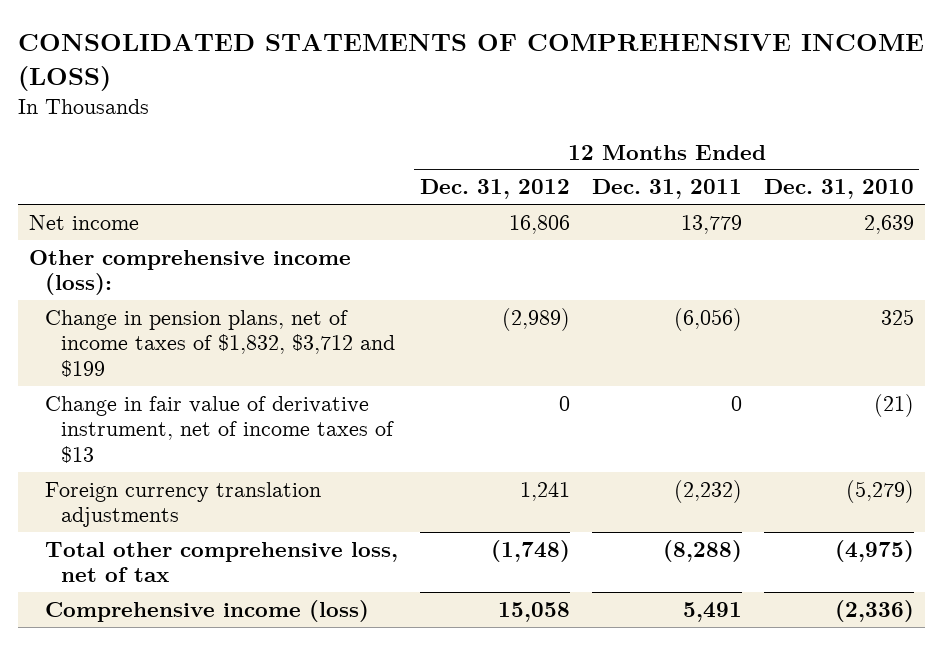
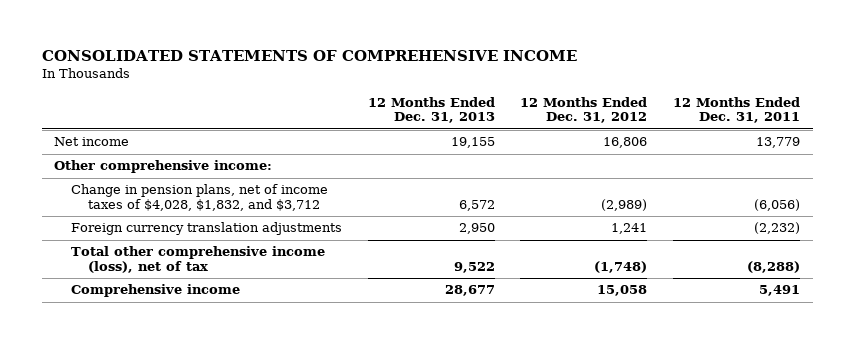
[17,34,924,91] CONSOLIDATED STATEMENTS OF COMPREHENSIVE INCOME (LOSS) -> [41,49,577,61] CONSOLIDATED STATEMENTS OF COMPREHENSIVE INCOME
[763,179,914,200] Dec. 31, 2010 -> none
none -> [367,96,495,124] 12 Months Ended Dec. 31, 2013
[44,395,394,463] Change in fair value of derivative instrument, net of income taxes of $13 -> none
[28,249,351,296] Other comprehensive income (loss): -> [54,160,273,174] Other comprehensive income:
[44,309,395,377] Change in pension plans, net of income taxes of $1,832, $3,712 and $199 -> [71,184,329,212] Change in pension plans, net of income taxes of $4,028, $1,832, and $3,712
[44,541,398,583] Total other comprehensive loss, net of tax -> [71,246,326,274] Total other comprehensive income (loss), net of tax
[44,599,369,622] Comprehensive income (loss) -> [71,284,241,298] Comprehensive income

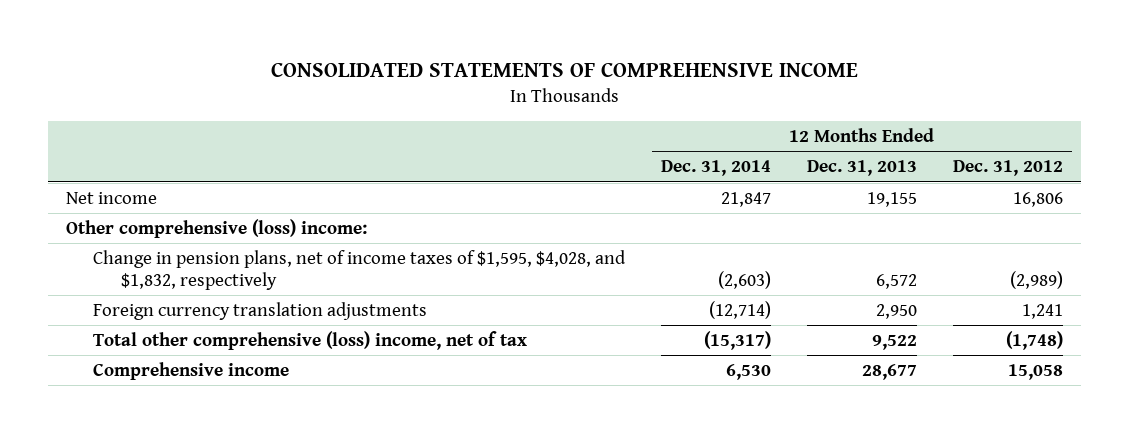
[673,96,801,124] 12 Months Ended Dec. 31, 2011 -> none
none -> [661,160,772,177] Dec. 31, 2014
[54,160,273,174] Other comprehensive income: -> [66,218,368,238] Other comprehensive (loss) income:
[71,184,329,212] Change in pension plans, net of income taxes of $4,028, $1,832, and $3,712 -> [93,249,627,290] Change in pension plans, net of income taxes of $1,595, $4,028, and $1,832, respectively
[71,246,326,274] Total other comprehensive income (loss), net of tax -> [93,330,528,350] Total other comprehensive (loss) income, net of tax

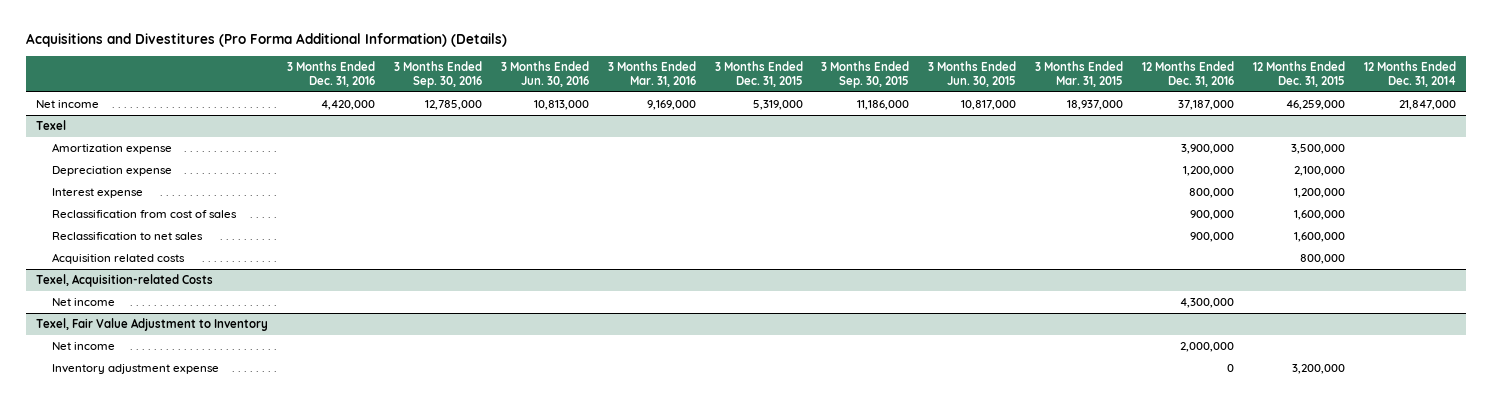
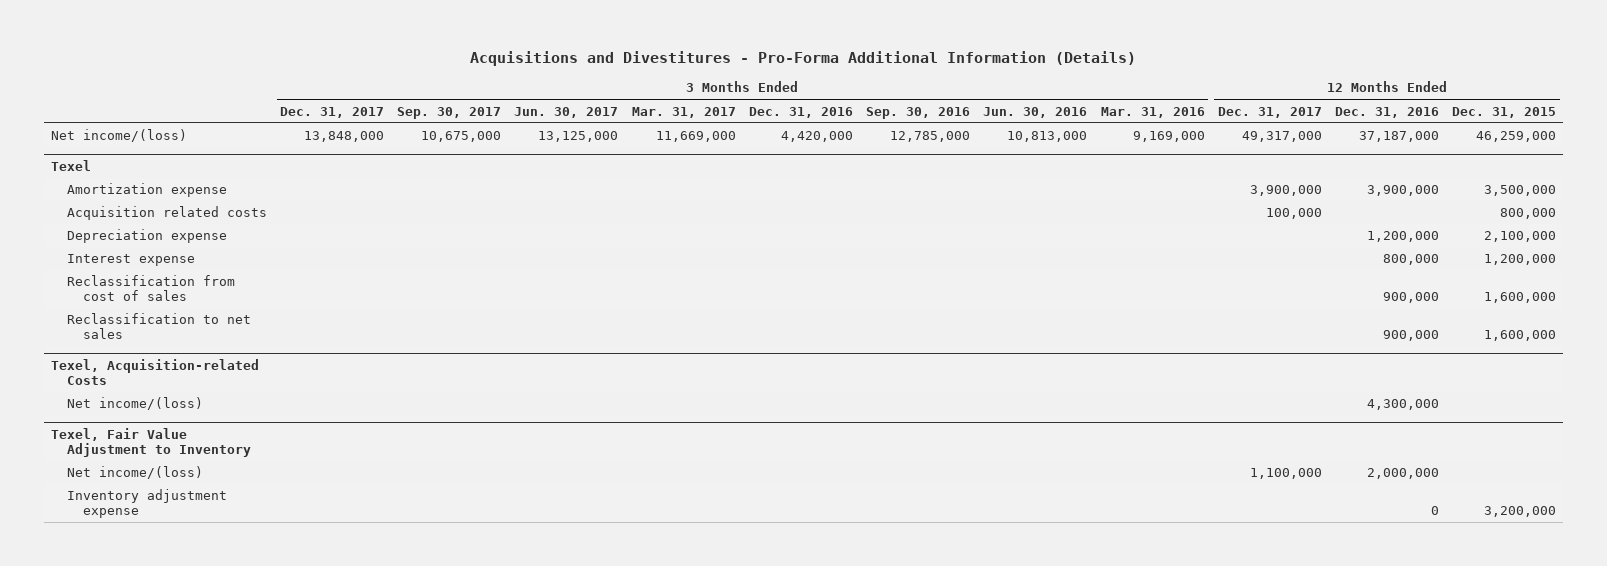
[26,33,508,48] Acquisitions and Divestitures (Pro Forma Additional Information) (Details) -> [470,51,1137,67] Acquisitions and Divestitures - Pro-Forma Additional Information (Details)
[714,61,803,87] 3 Months Ended Dec. 31, 2015 -> none
[821,61,910,88] 3 Months Ended Sep. 30, 2015 -> none
[928,61,1017,87] 3 Months Ended Jun. 30, 2015 -> none
[1035,61,1124,87] 3 Months Ended Mar. 31, 2015 -> none
[1364,61,1457,87] 12 Months Ended Dec. 31, 2014 -> none
none -> [279,106,384,118] Dec. 31, 2017
none -> [397,106,502,119] Sep. 30, 2017
none -> [514,106,619,118] Jun. 30, 2017
none -> [631,106,736,118] Mar. 31, 2017
none -> [1217,106,1322,118] Dec. 31, 2017
[35,100,99,109] Net income -> [50,129,187,143] Net income/(loss)
[51,253,185,265] Acquisition related costs -> [66,206,267,221] Acquisition related costs
[51,298,115,307] Net income -> [66,397,203,411] Net income/(loss)
[51,342,115,351] Net income -> [66,466,203,480] Net income/(loss)

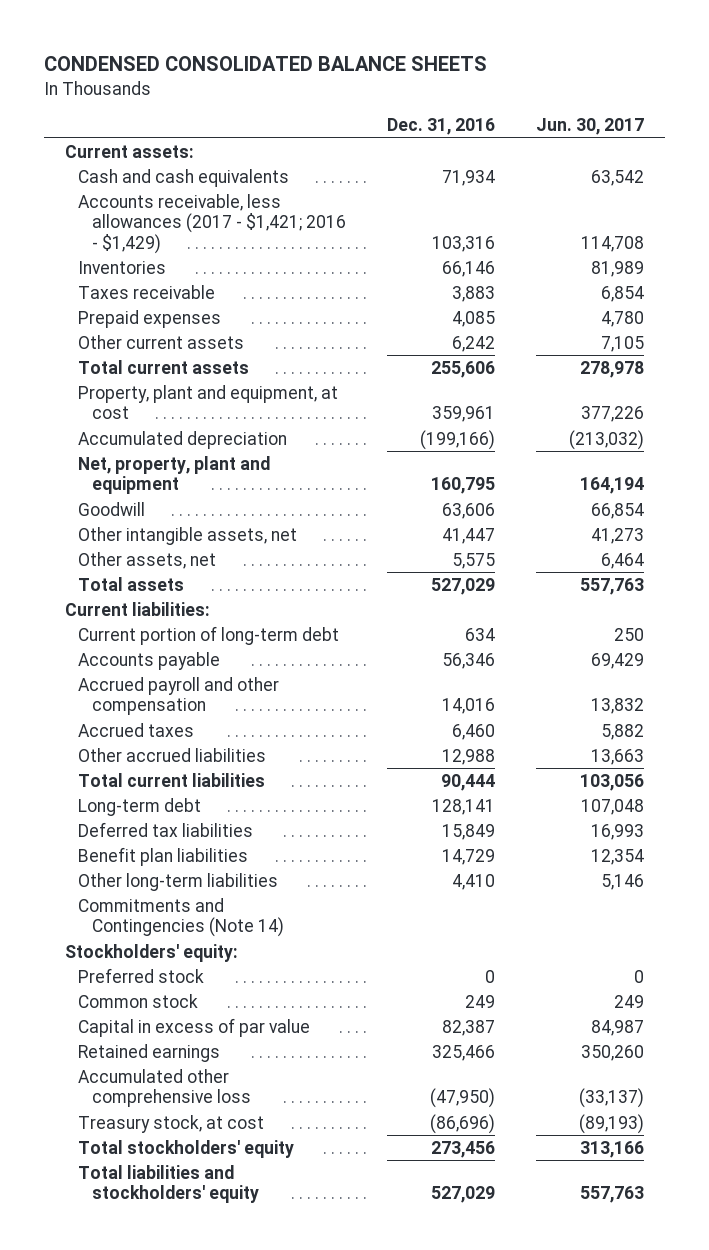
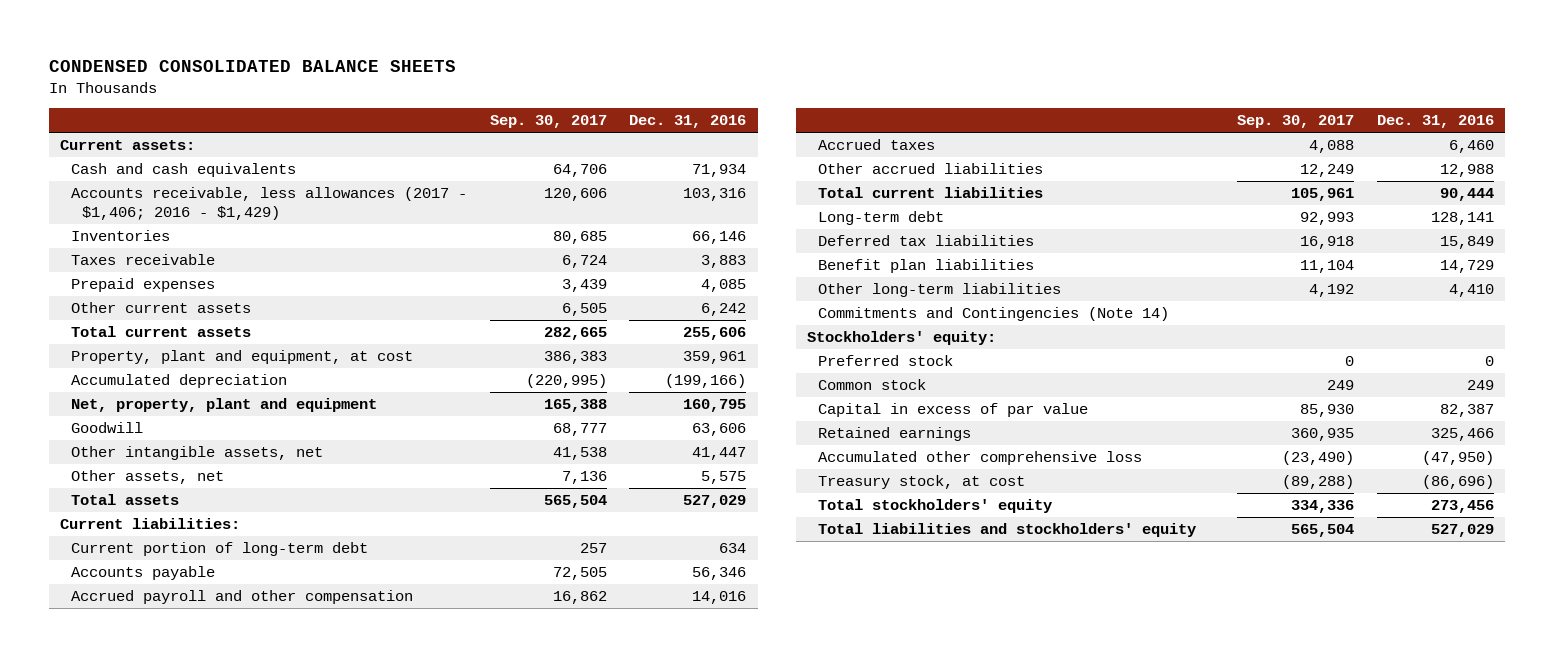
[536,118,645,136] Jun. 30, 2017 -> none
none -> [489,115,607,129] Sep. 30, 2017
[78,193,347,254] Accounts receivable, less allowances (2017 - $1,421; 2016 - $1,429) -> [70,187,467,220] Accounts receivable, less allowances (2017 - $1,406; 2016 - $1,429)

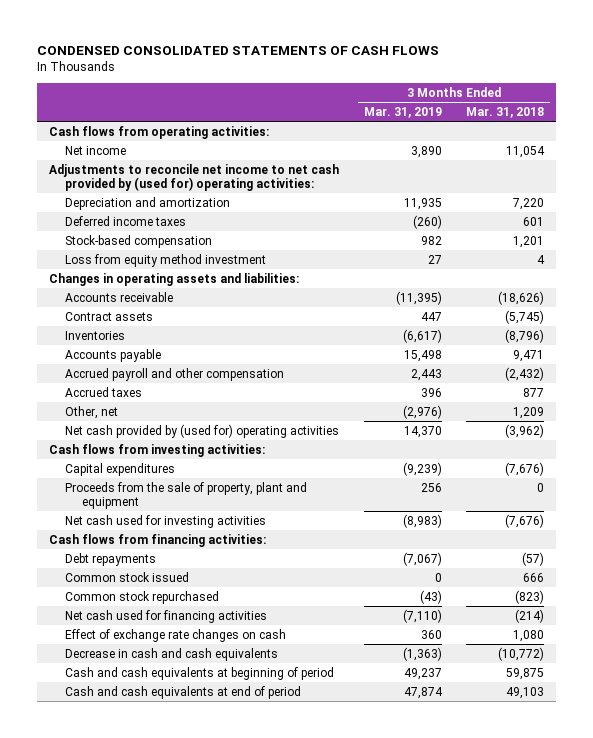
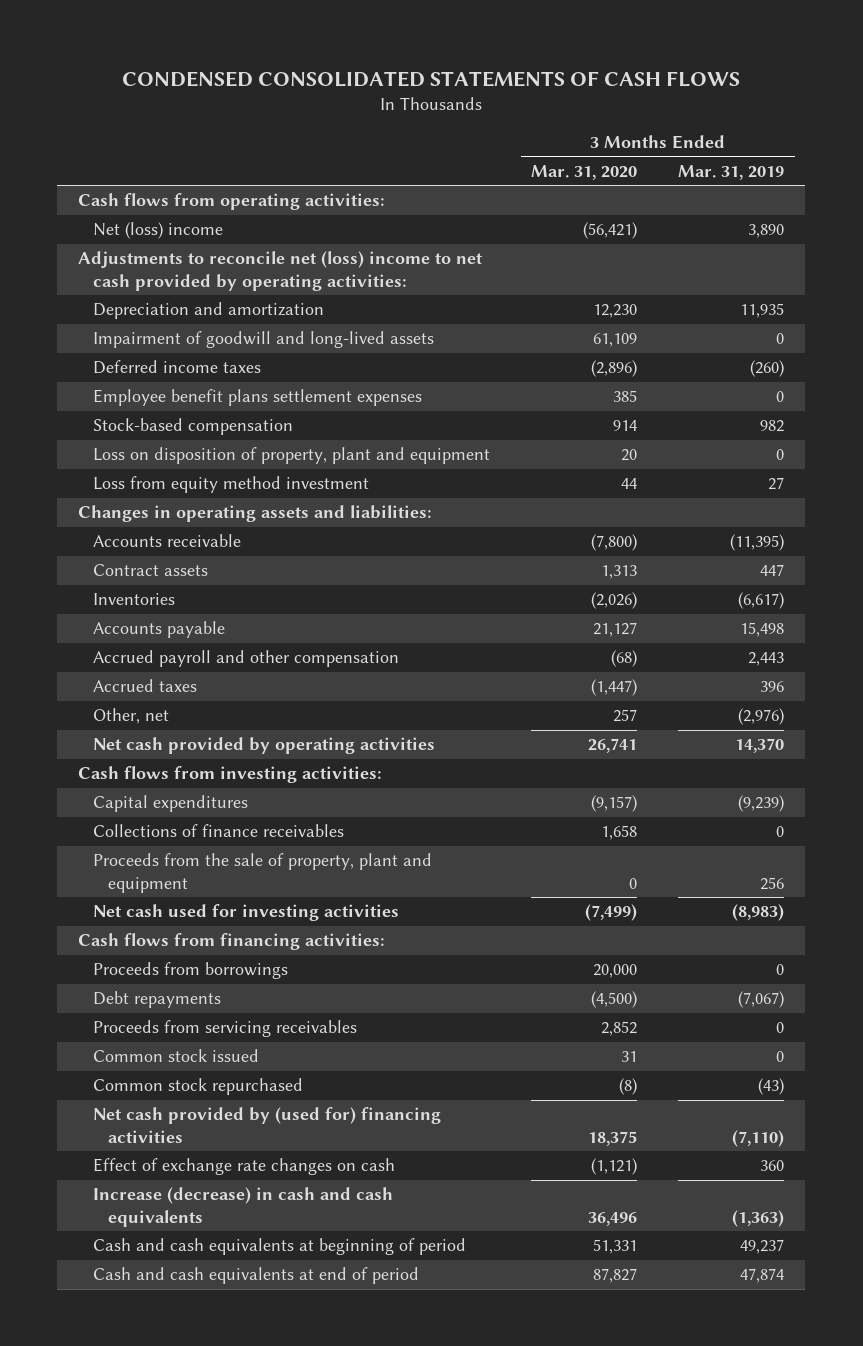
[465,107,544,119] Mar. 31, 2018 -> none
none -> [531,164,638,180] Mar. 31, 2020
[65,145,127,155] Net income -> [92,222,223,240] Net (loss) income
[49,163,340,191] Adjustments to reconcile net income to net cash provided by (used for) operating activities: -> [78,251,484,291] Adjustments to reconcile net (loss) income to net cash provided by operating activities:
none -> [92,331,434,349] Impairment of goodwill and long-lived assets
none -> [92,389,422,407] Employee benefit plans settlement expenses
none -> [92,447,490,465] Loss on disposition of property, plant and equipment
[65,423,340,438] Net cash provided by (used for) operating activities -> [92,737,435,755] Net cash provided by operating activities
none -> [92,824,344,838] Collections of finance receivables
none -> [92,962,288,980] Proceeds from borrowings
none -> [92,1020,357,1038] Proceeds from servicing receivables
[65,609,268,623] Net cash used for financing activities -> [92,1107,441,1143] Net cash provided by (used for) financing activities
[65,647,279,661] Decrease in cash and cash equivalents -> [92,1187,393,1227] Increase (decrease) in cash and cash equivalents

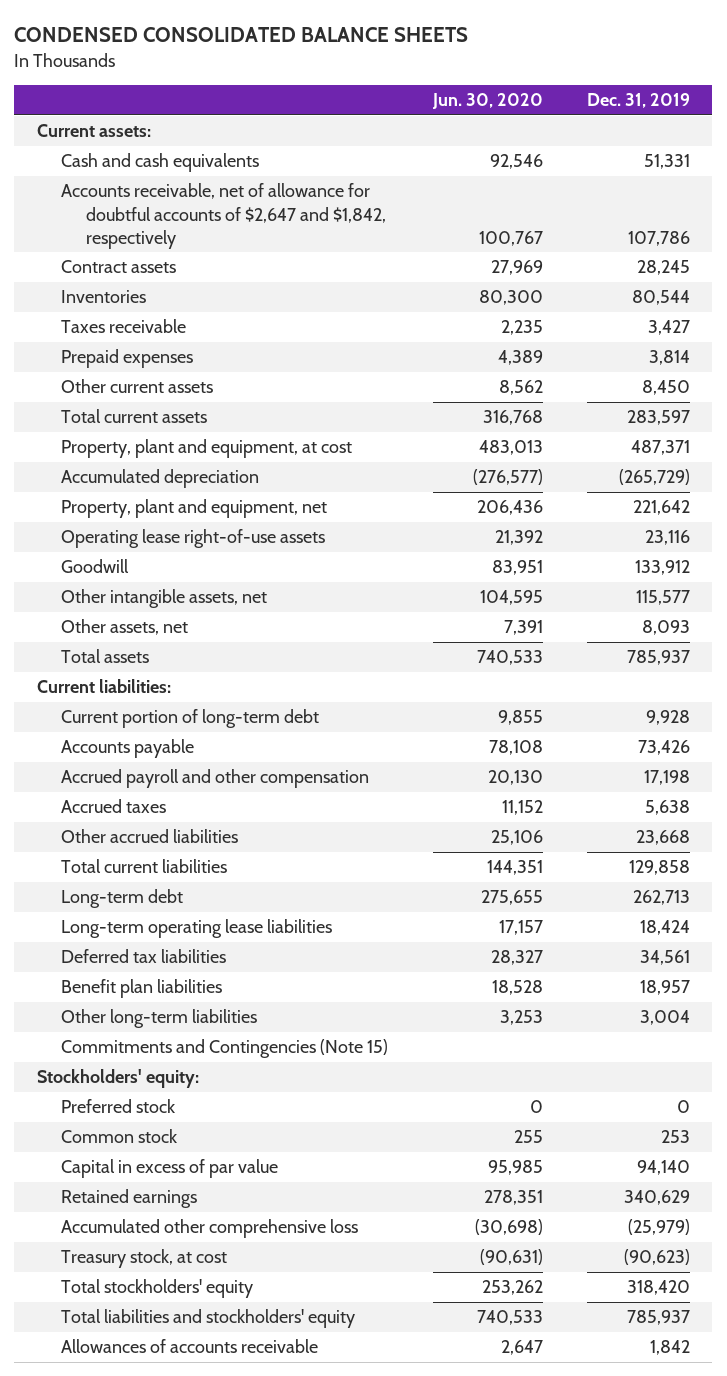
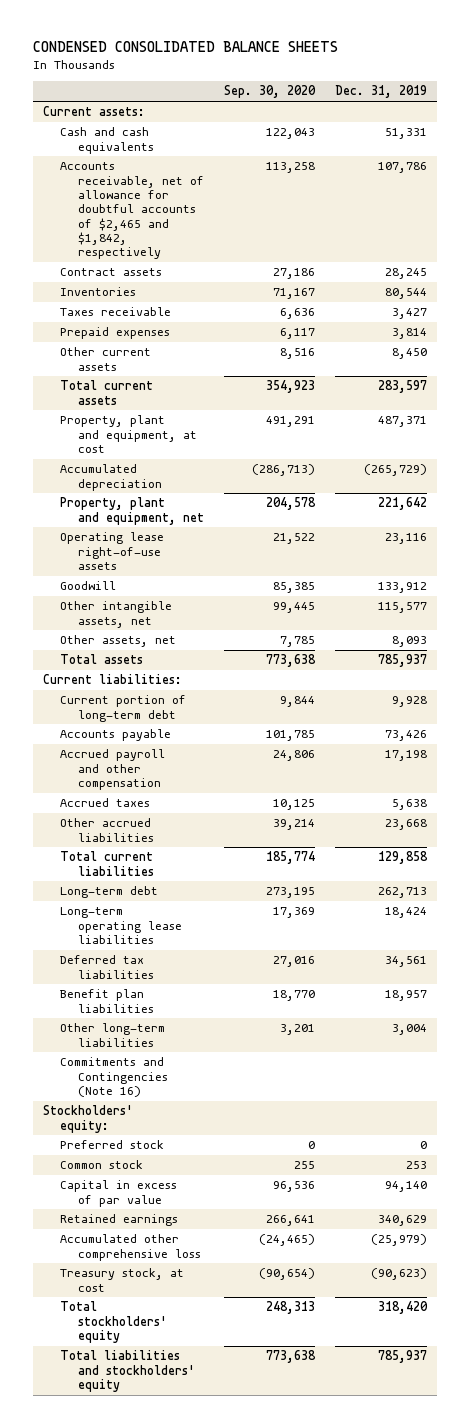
[431,93,543,110] Jun. 30, 2020 -> none
none -> [223,85,316,99] Sep. 30, 2020
[61,183,387,249] Accounts receivable, net of allowance for doubtful accounts of $2,647 and $1,842, respectively -> [60,162,205,260] Accounts receivable, net of allowance for doubtful accounts of $2,465 and $1,842, respectively
[61,1039,389,1059] Commitments and Contingencies (Note 15) -> [60,1057,169,1097] Commitments and Contingencies (Note 16)
[61,1339,319,1354] Allowances of accounts receivable -> none

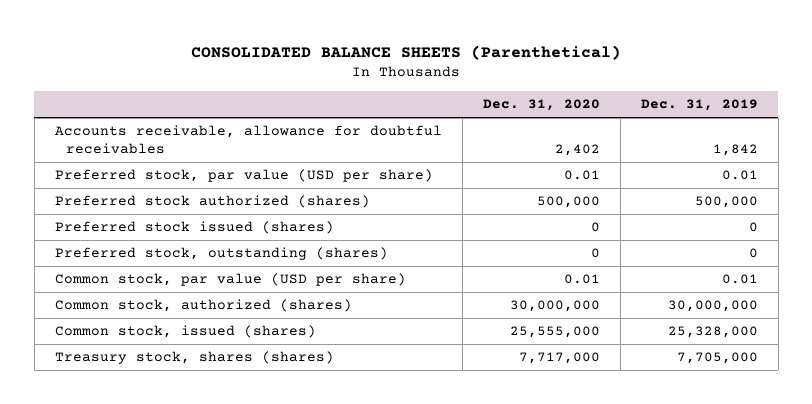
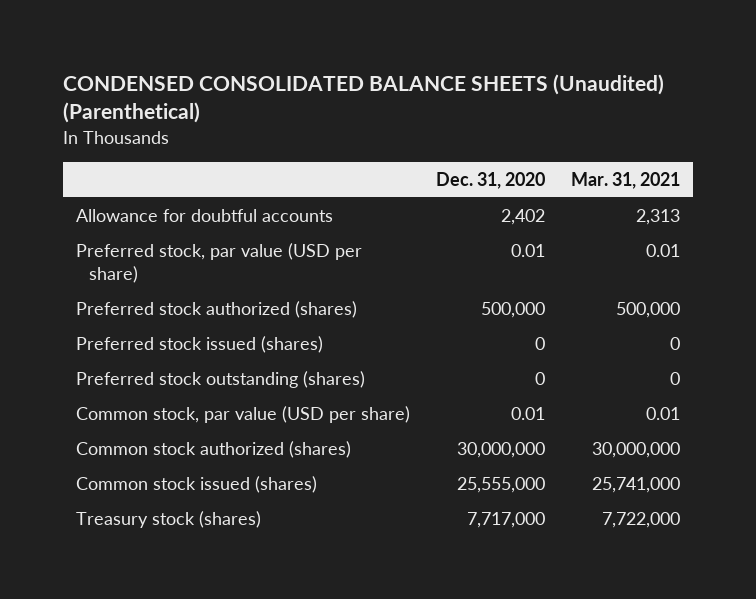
[191,44,622,60] CONSOLIDATED BALANCE SHEETS (Parenthetical) -> [63,74,665,124] CONDENSED CONSOLIDATED BALANCE SHEETS (Unaudited) (Parenthetical)
[640,99,758,112] Dec. 31, 2019 -> none
none -> [570,171,680,189] Mar. 31, 2021
[54,125,442,155] Accounts receivable, allowance for doubtful receivables -> [76,208,334,222] Allowance for doubtful accounts
[54,247,388,261] Preferred stock, outstanding (shares) -> [76,370,366,388] Preferred stock outstanding (shares)
[54,299,352,313] Common stock, authorized (shares) -> [76,440,352,458] Common stock authorized (shares)
[54,325,316,339] Common stock, issued (shares) -> [76,475,318,493] Common stock issued (shares)
[54,351,334,365] Treasury stock, shares (shares) -> [76,510,262,528] Treasury stock (shares)

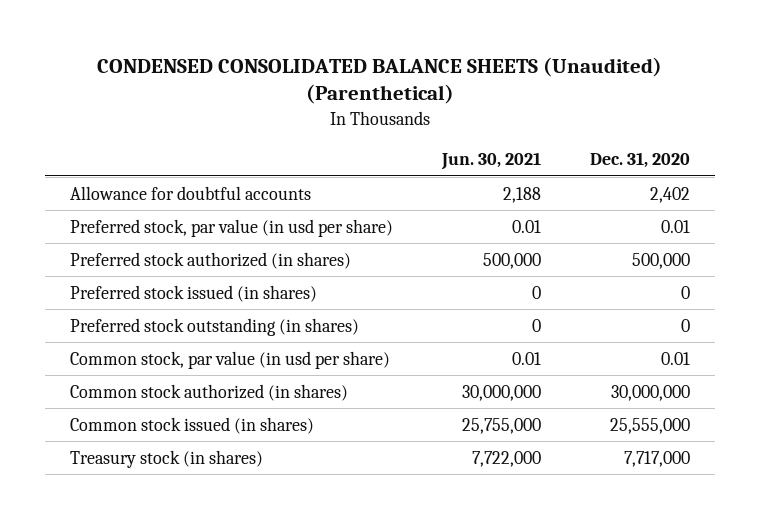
[570,171,680,189] Mar. 31, 2021 -> none
none -> [440,152,541,171] Jun. 30, 2021
[76,242,363,283] Preferred stock, par value (USD per share) -> [69,218,393,237] Preferred stock, par value (in usd per share)
[76,300,358,318] Preferred stock authorized (shares) -> [69,251,351,269] Preferred stock authorized (in shares)
[76,335,324,353] Preferred stock issued (shares) -> [69,284,317,302] Preferred stock issued (in shares)
[76,370,366,388] Preferred stock outstanding (shares) -> [69,317,359,336] Preferred stock outstanding (in shares)
[76,405,411,423] Common stock, par value (USD per share) -> [69,350,390,369] Common stock, par value (in usd per share)
[76,440,352,458] Common stock authorized (shares) -> [69,383,348,401] Common stock authorized (in shares)
[76,475,318,493] Common stock issued (shares) -> [69,416,314,434] Common stock issued (in shares)
[76,510,262,528] Treasury stock (shares) -> [69,449,263,468] Treasury stock (in shares)

